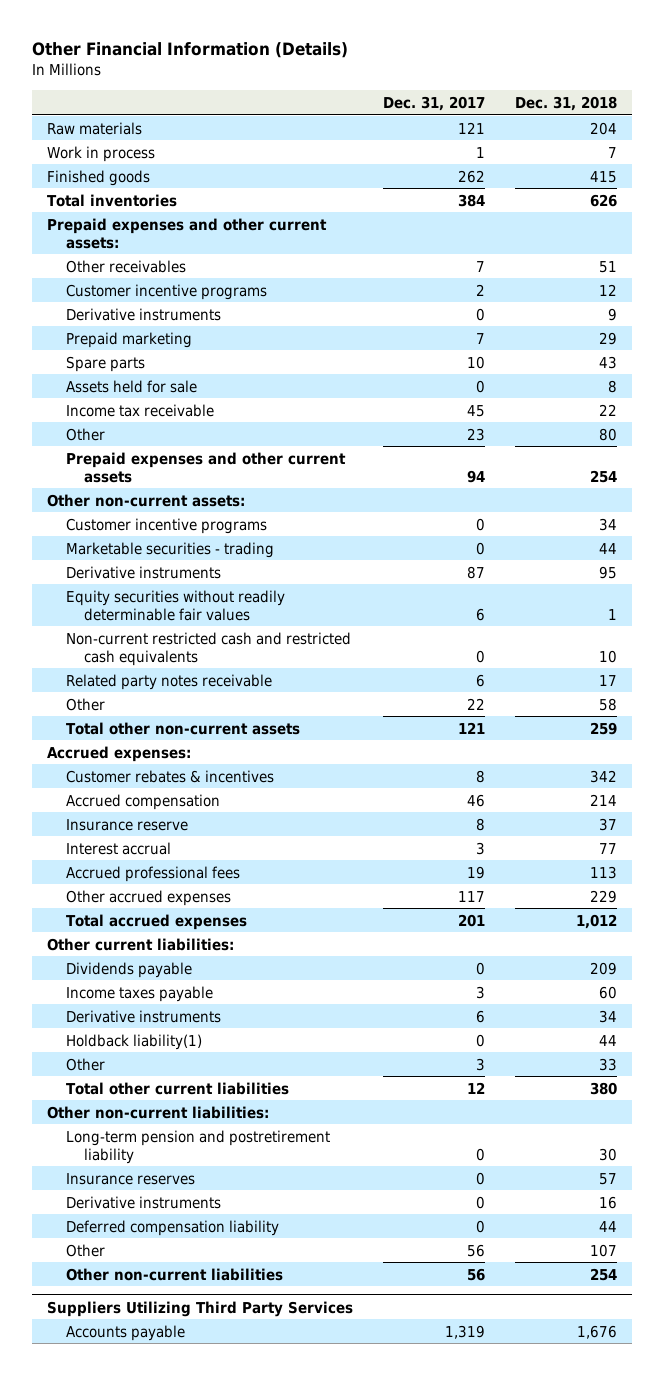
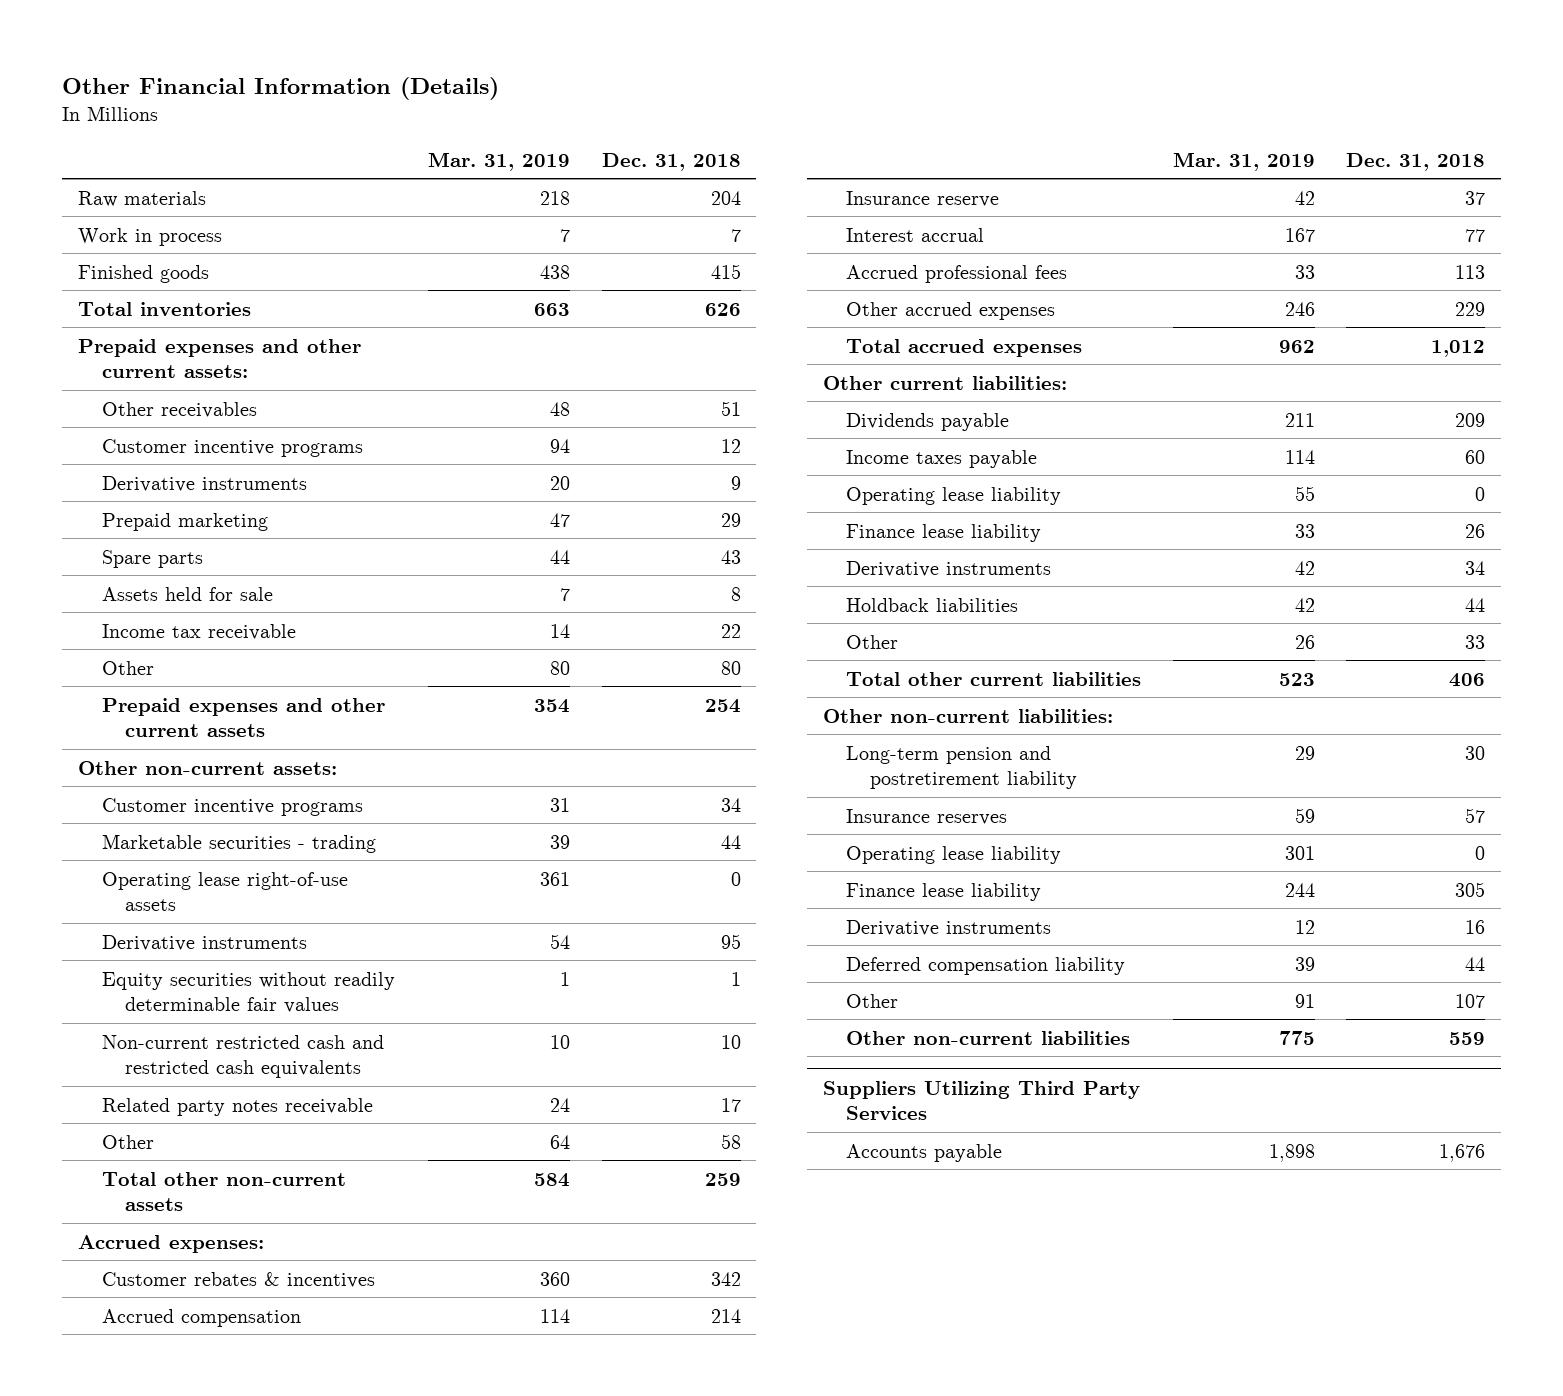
[382,95,485,111] Dec. 31, 2017 -> none
none -> [428,151,571,171] Mar. 31, 2019
none -> [101,871,348,912] Operating lease right-of-use assets
none -> [846,486,1062,505] Operating lease liability
none -> [846,523,1042,542] Finance lease liability
[65,1033,202,1050] Holdback liability(1) -> [846,597,1019,612] Holdback liabilities
[589,1081,617,1095] 380 -> [1449,672,1486,687] 406
none -> [846,845,1062,864] Operating lease liability
none -> [846,882,1042,901] Finance lease liability
[589,1267,617,1281] 254 -> [1449,1031,1486,1045] 559

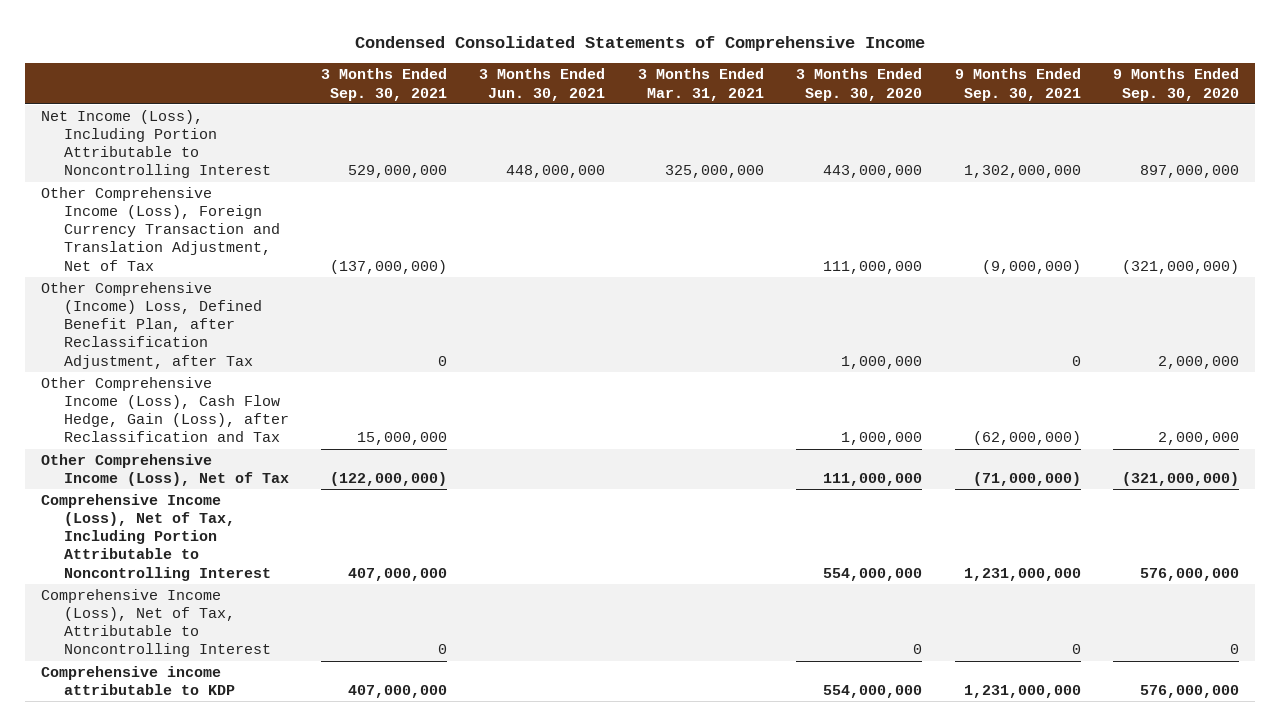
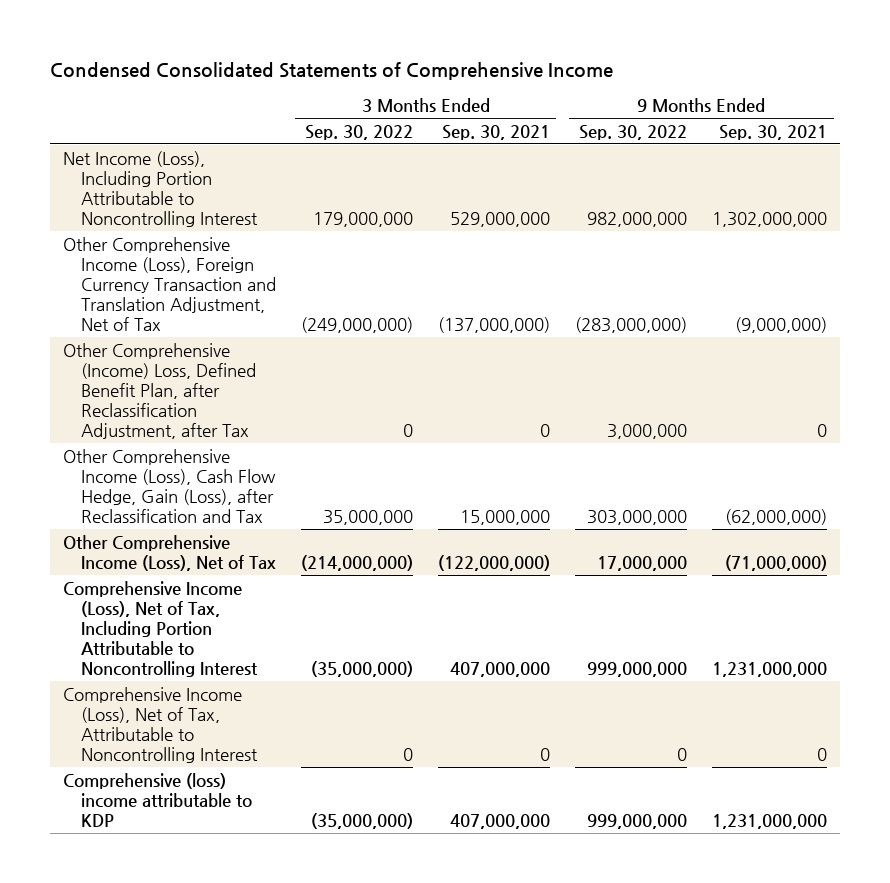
[479,68,606,101] 3 Months Ended Jun. 30, 2021 -> none
[637,68,764,101] 3 Months Ended Mar. 31, 2021 -> none
[796,68,923,101] 3 Months Ended Sep. 30, 2020 -> none
[1112,68,1239,101] 9 Months Ended Sep. 30, 2020 -> none
none -> [304,124,413,140] Sep. 30, 2022
none -> [579,124,688,140] Sep. 30, 2022
[41,666,235,696] Comprehensive income attributable to KDP -> [62,772,252,827] Comprehensive (loss) income attributable to KDP

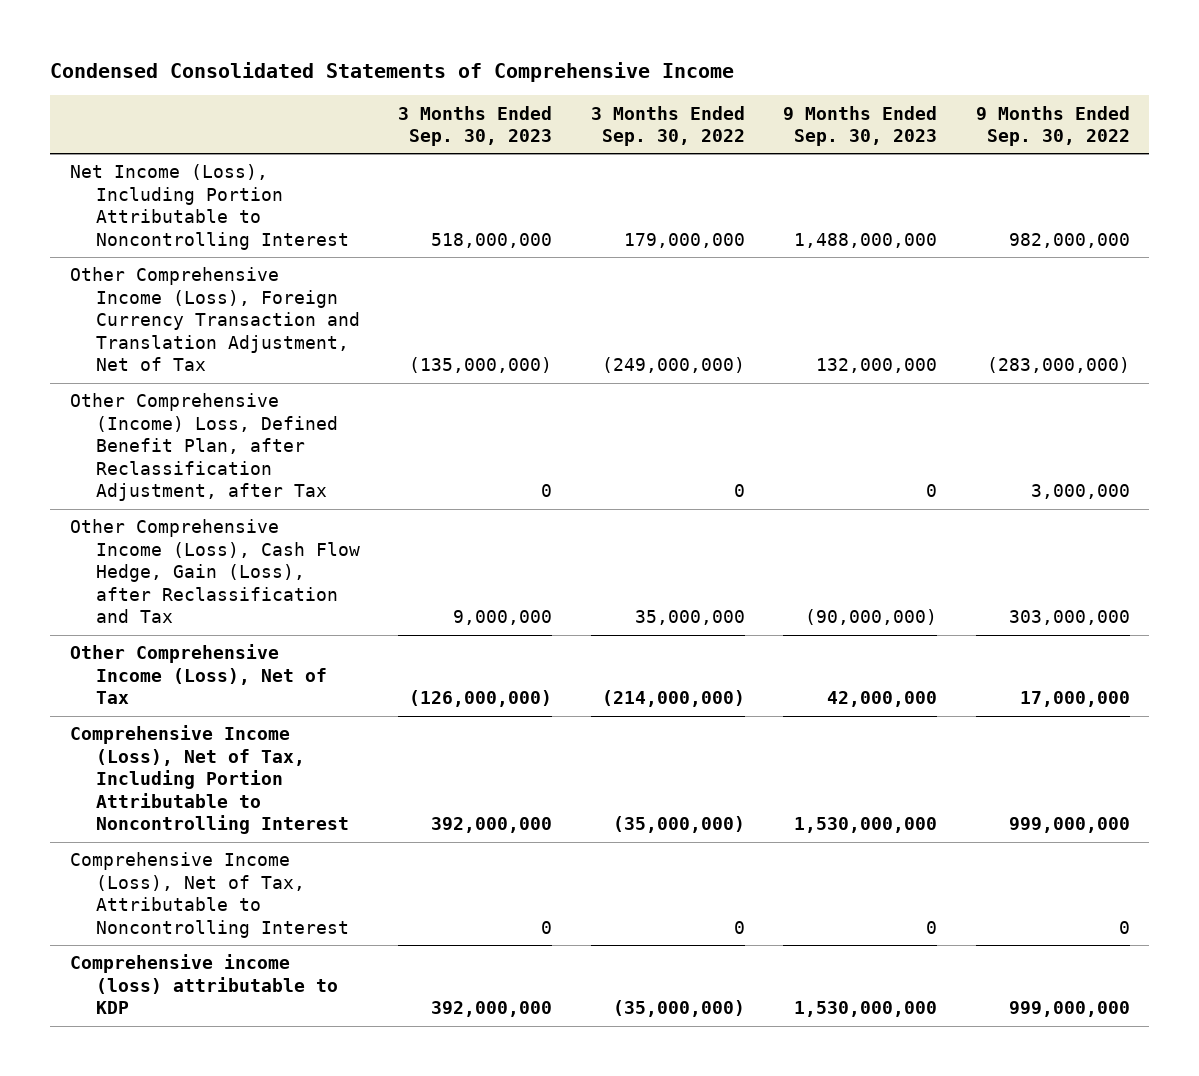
[442,124,551,140] Sep. 30, 2021 -> none
[719,124,828,140] Sep. 30, 2021 -> none
none -> [398,105,553,147] 3 Months Ended Sep. 30, 2023
none -> [783,105,938,147] 9 Months Ended Sep. 30, 2023
[62,772,252,827] Comprehensive (loss) income attributable to KDP -> [69,954,338,1015] Comprehensive income (loss) attributable to KDP

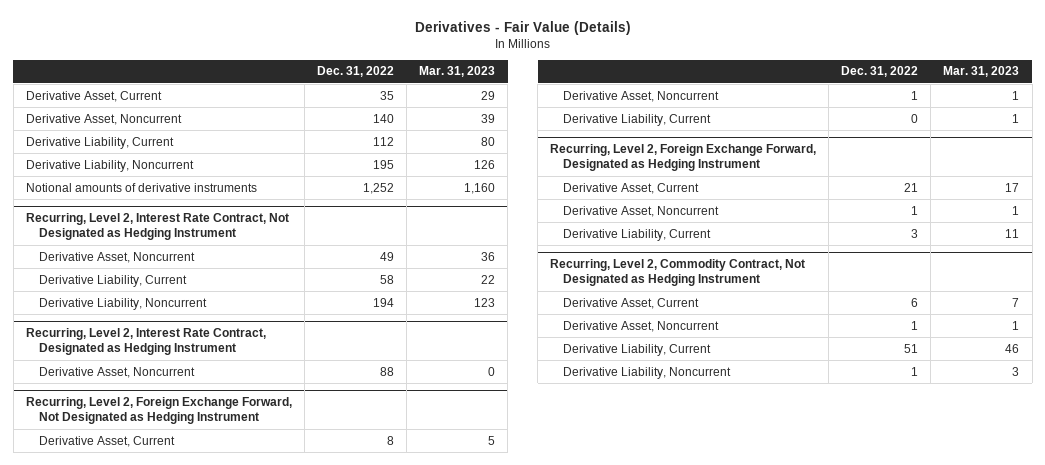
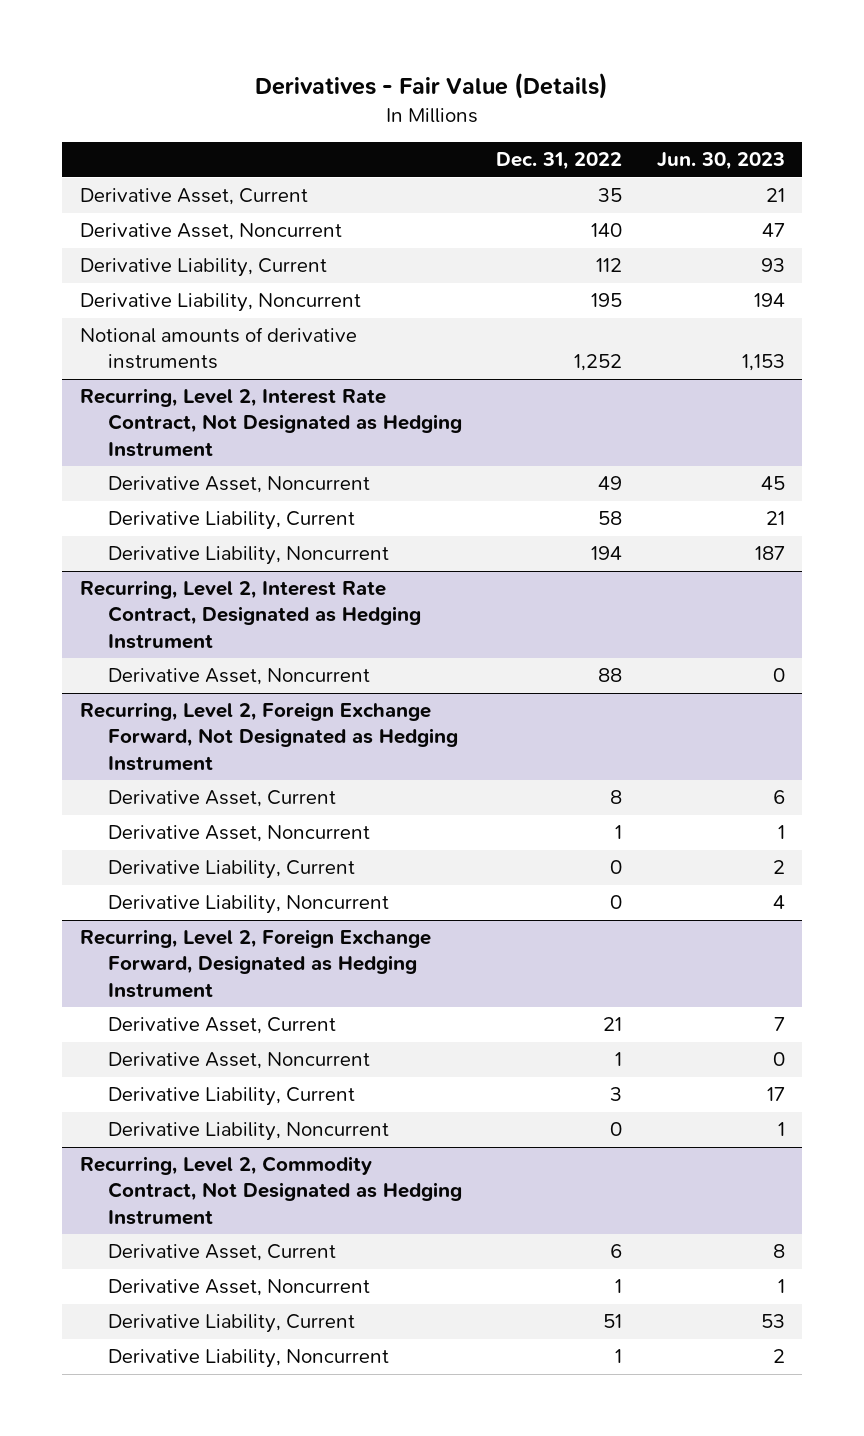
[419,66,496,78] Mar. 31, 2023 -> none
none -> [656,152,785,171] Jun. 30, 2023
none -> [108,895,390,915] Derivative Liability, Noncurrent
none -> [108,1122,390,1142] Derivative Liability, Noncurrent

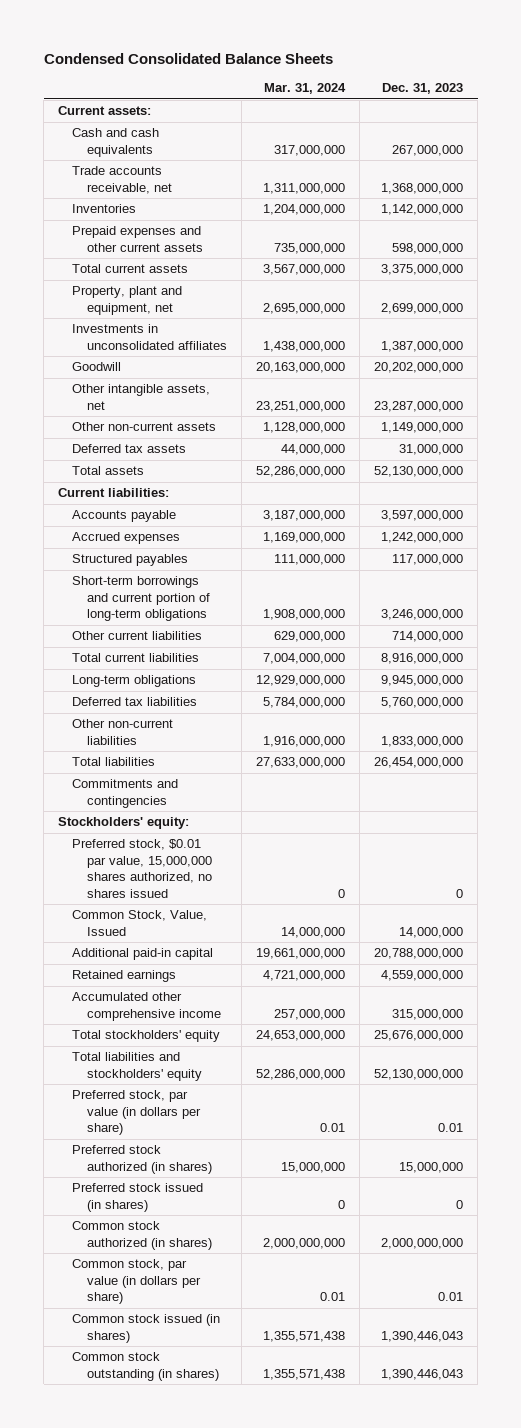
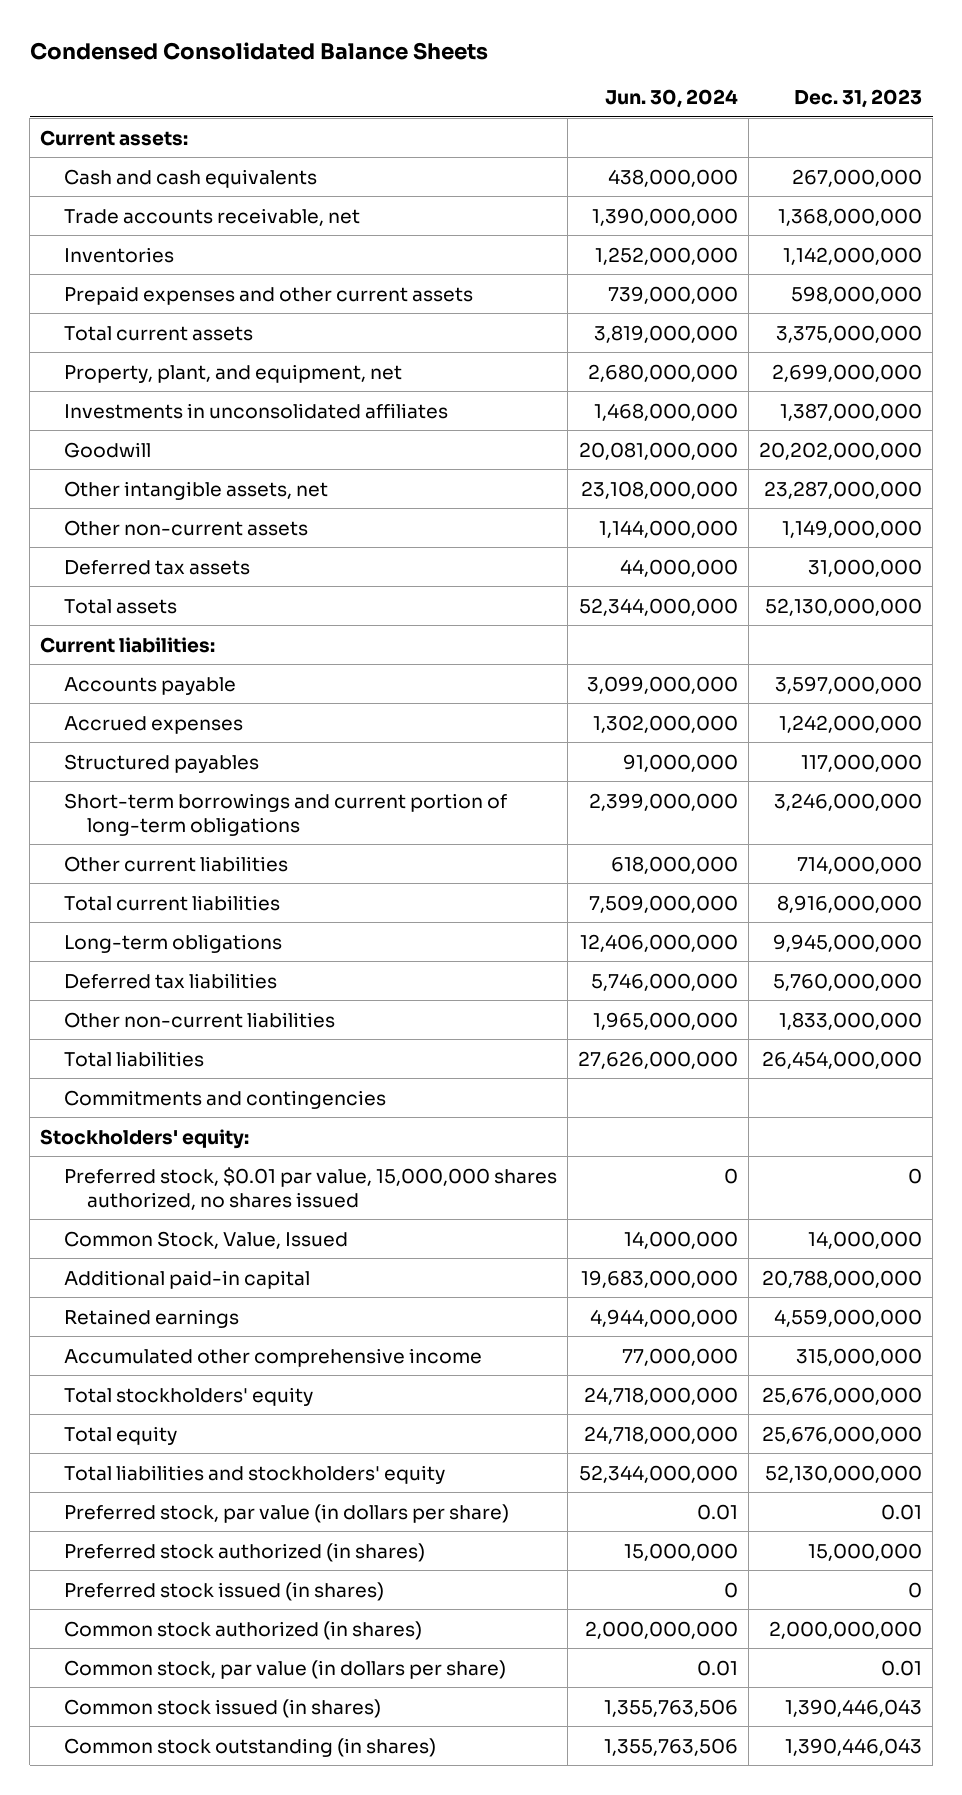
[263,83,346,95] Mar. 31, 2024 -> none
none -> [604,89,738,109] Jun. 30, 2024
[72,286,183,315] Property, plant and equipment, net -> [63,363,402,383] Property, plant, and equipment, net
none -> [63,1425,177,1445] Total equity

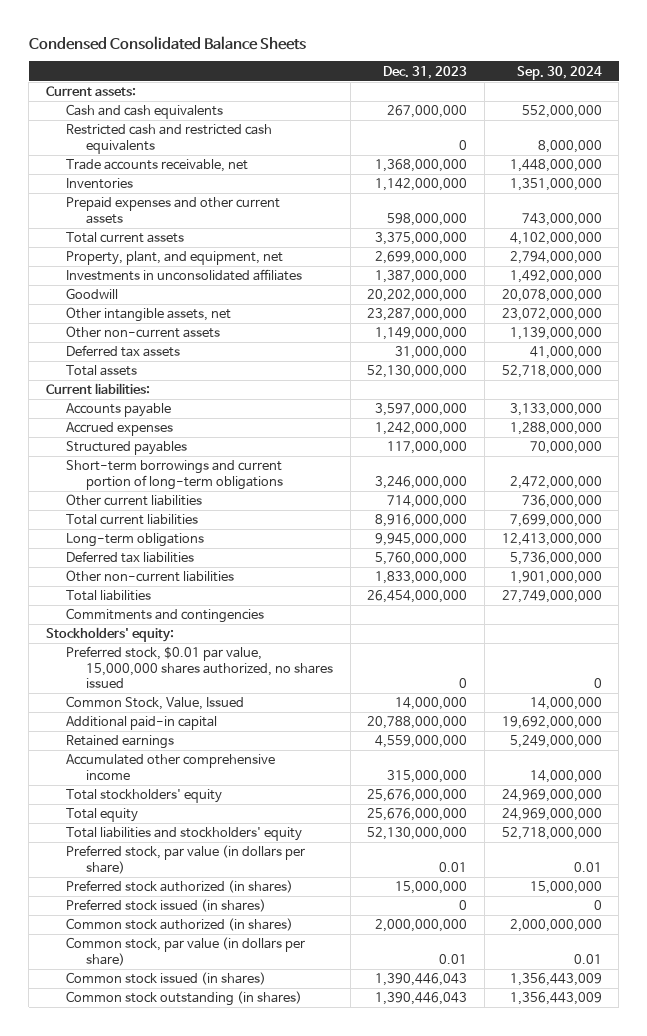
[604,89,738,109] Jun. 30, 2024 -> none
none -> [516,65,602,80] Sep. 30, 2024
none -> [65,124,272,154] Restricted cash and restricted cash equivalents

